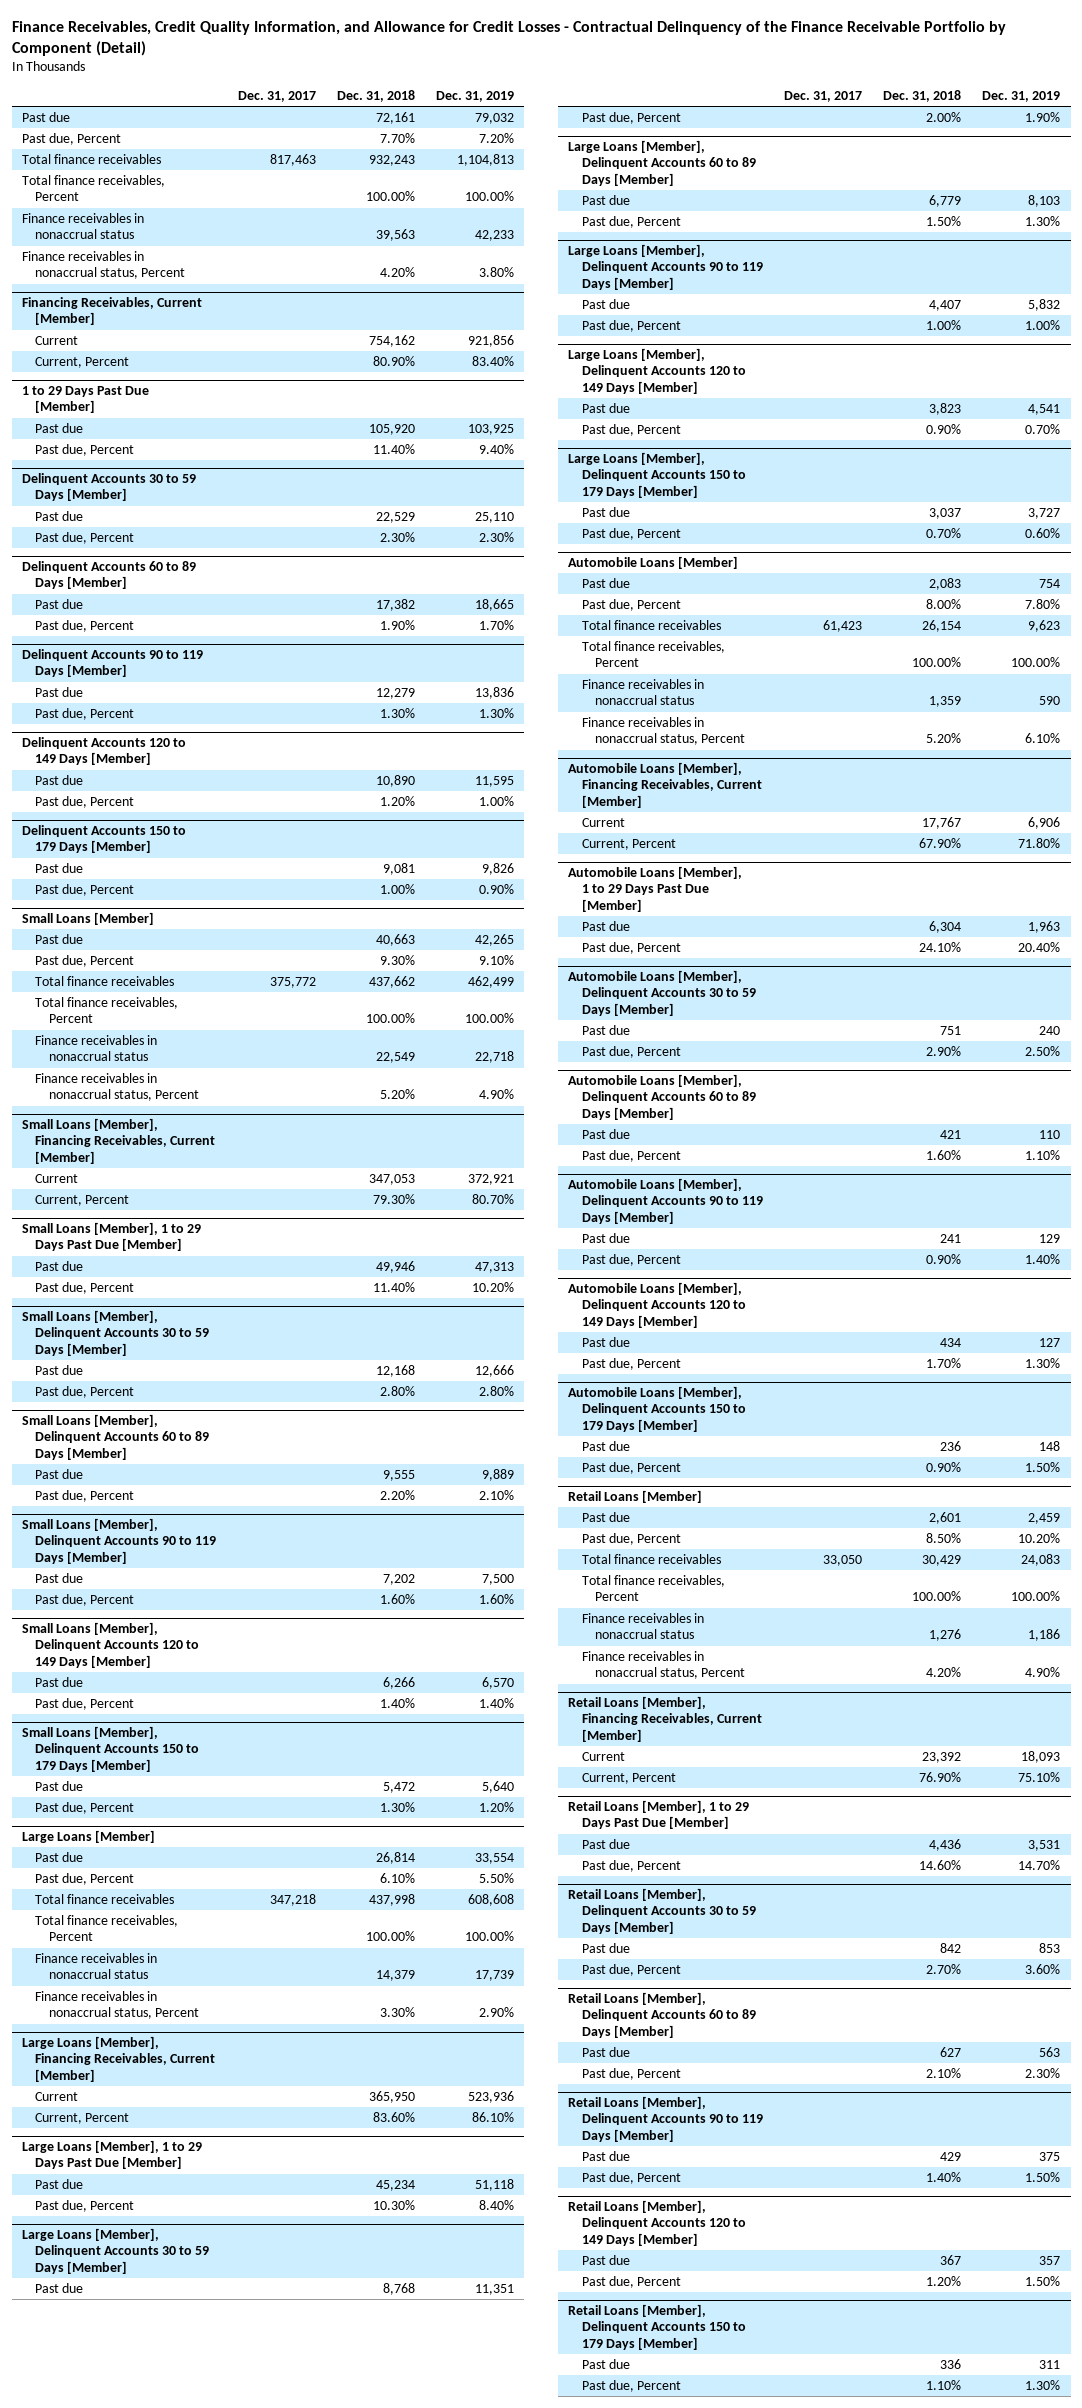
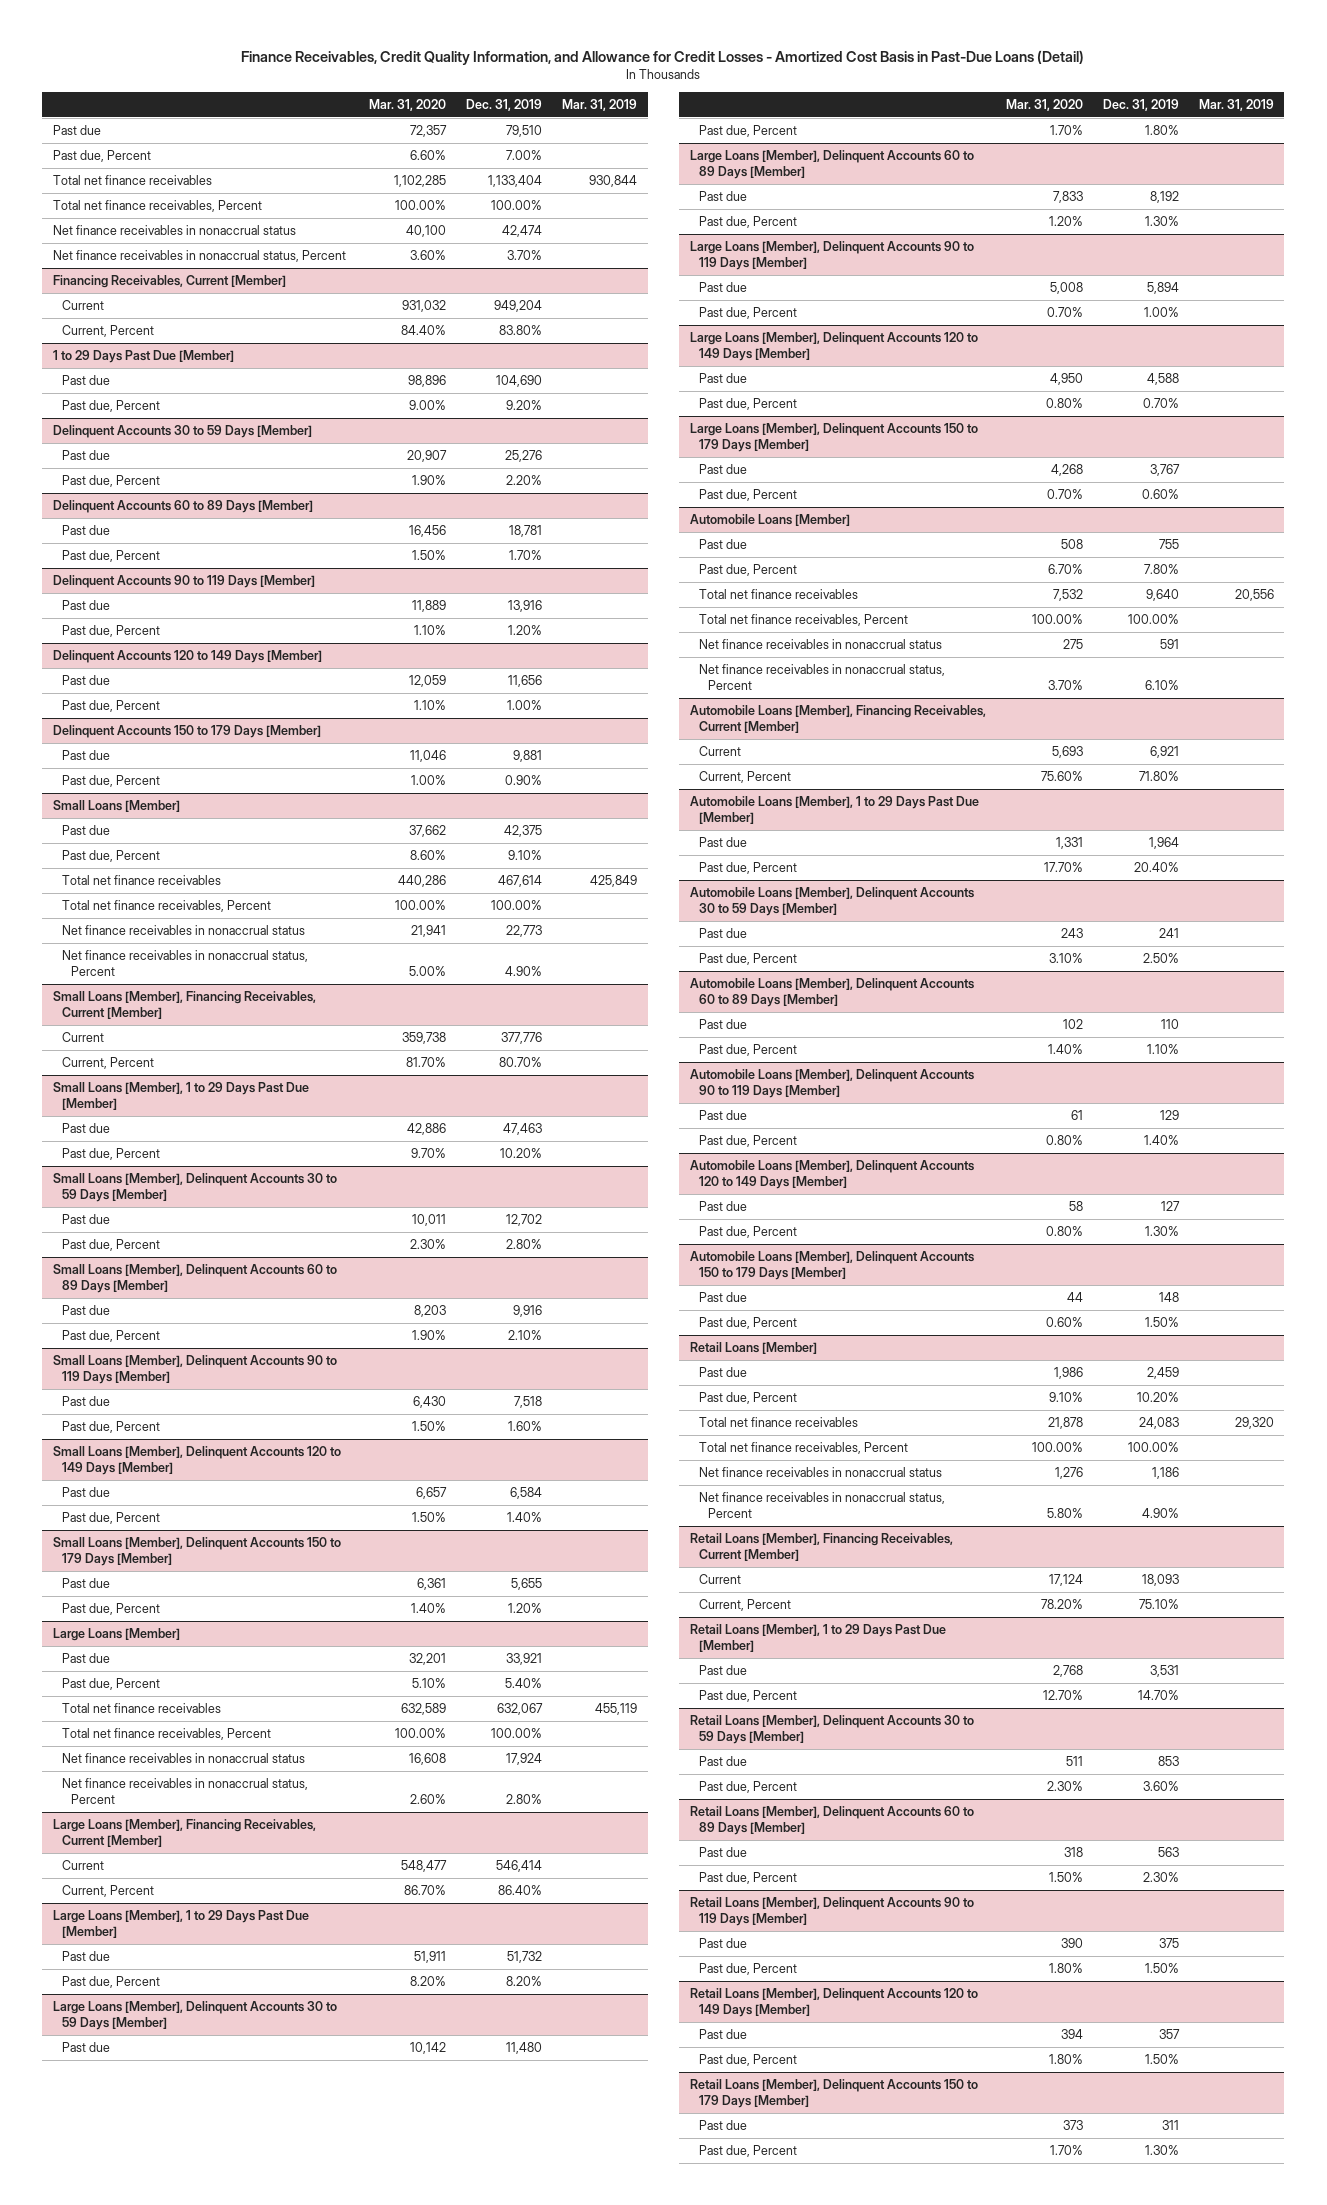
[11,21,1006,57] Finance Receivables, Credit Quality Information, and Allowance for Credit Losses - Contractual Delinquency of the Finance Receivable Portfolio by Component (Detail) -> [241,50,1085,66] Finance Receivables, Credit Quality Information, and Allowance for Credit Losses - Amortized Cost Basis in Past-Due Loans (Detail)
[237,90,316,102] Dec. 31, 2017 -> none
[336,89,415,102] Dec. 31, 2018 -> none
none -> [368,99,446,112] Mar. 31, 2020
none -> [562,99,638,112] Mar. 31, 2019
[474,112,514,124] 79,032 -> [506,125,543,138] 79,510
[478,132,514,143] 7.20% -> [506,150,543,161] 7.00%
[22,153,162,164] Total finance receivables -> [52,175,212,186] Total net finance receivables
[456,153,514,166] 1,104,813 -> [488,175,543,188] 1,133,404
[22,174,166,202] Total finance receivables, Percent -> [52,200,262,213] Total net finance receivables, Percent
[22,212,145,240] Finance receivables in nonaccrual status -> [52,225,296,236] Net finance receivables in nonaccrual status
[474,230,514,242] 42,233 -> [502,225,543,238] 42,474
[22,250,186,280] Finance receivables in nonaccrual status, Percent -> [52,250,346,263] Net finance receivables in nonaccrual status, Percent
[478,267,514,278] 3.80% -> [507,250,543,261] 3.70%
[467,334,514,347] 921,856 -> [494,300,543,313] 949,204
[471,355,514,366] 83.40% -> [499,325,543,336] 83.80%
[467,423,514,435] 103,925 -> [496,375,543,388] 104,690
[478,443,514,454] 9.40% -> [506,400,543,411] 9.20%
[474,511,514,523] 25,110 -> [505,450,543,463] 25,276
[478,531,514,542] 2.30% -> [506,475,543,486] 2.20%
[474,598,514,611] 18,665 -> [509,525,543,538] 18,781
[474,686,514,699] 13,836 -> [508,600,543,613] 13,916
[478,707,514,718] 1.30% -> [508,625,543,636] 1.20%
[474,775,514,787] 11,595 -> [508,675,543,688] 11,656
[481,862,514,875] 9,826 -> [513,750,543,763] 9,881
[474,933,514,946] 42,265 -> [504,825,543,838] 42,375
[35,975,175,986] Total finance receivables -> [61,875,221,886] Total net finance receivables
[467,975,514,988] 462,499 -> [498,875,543,888] 467,614
[35,996,179,1024] Total finance receivables, Percent -> [61,900,271,913] Total net finance receivables, Percent
[35,1034,158,1062] Finance receivables in nonaccrual status -> [61,925,305,936] Net finance receivables in nonaccrual status
[474,1051,514,1064] 22,718 -> [506,925,543,938] 22,773
[35,1072,199,1102] Finance receivables in nonaccrual status, Percent -> [61,950,308,977] Net finance receivables in nonaccrual status, Percent
[467,1173,514,1185] 372,921 -> [501,1032,543,1045] 377,776
[474,1261,514,1273] 47,313 -> [503,1123,543,1136] 47,463
[474,1364,514,1377] 12,666 -> [506,1214,543,1227] 12,702
[481,1468,514,1481] 9,889 -> [513,1305,543,1318] 9,916
[481,1573,514,1585] 7,500 -> [514,1396,543,1409] 7,518
[481,1676,514,1689] 6,570 -> [510,1487,543,1500] 6,584
[481,1780,514,1793] 5,640 -> [511,1578,543,1591] 5,655
[474,1852,514,1864] 33,554 -> [506,1653,543,1666] 33,921
[478,1872,514,1883] 5.50% -> [505,1678,543,1689] 5.40%
[35,1893,175,1904] Total finance receivables -> [61,1703,221,1714] Total net finance receivables
[467,1893,514,1906] 608,608 -> [497,1703,544,1716] 632,067
[35,1914,179,1942] Total finance receivables, Percent -> [61,1728,271,1741] Total net finance receivables, Percent
[35,1952,158,1980] Finance receivables in nonaccrual status -> [61,1753,305,1764] Net finance receivables in nonaccrual status
[474,1970,514,1982] 17,739 -> [506,1753,543,1766] 17,924
[35,1990,199,2020] Finance receivables in nonaccrual status, Percent -> [61,1778,308,1805] Net finance receivables in nonaccrual status, Percent
[478,2007,514,2018] 2.90% -> [506,1794,543,1805] 2.80%
[467,2090,514,2103] 523,936 -> [496,1860,543,1873] 546,414
[471,2111,514,2122] 86.10% -> [498,1885,543,1896] 86.40%
[474,2178,514,2191] 51,118 -> [507,1951,543,1964] 51,732
[478,2199,514,2210] 8.40% -> [506,1976,543,1987] 8.20%
[474,2283,514,2295] 11,351 -> [506,2042,543,2055] 11,480
[1025,111,1061,122] 1.90% -> [1145,125,1180,136] 1.80%
[1028,194,1061,207] 8,103 -> [1150,191,1180,204] 8,192
[1028,298,1061,311] 5,832 -> [1147,282,1180,295] 5,894
[1028,403,1061,415] 4,541 -> [1147,373,1180,386] 4,588
[1028,507,1061,519] 3,727 -> [1150,464,1181,477] 3,767
[1039,578,1061,588] 754 -> [1159,539,1180,550] 755
[581,619,721,630] Total finance receivables -> [698,589,858,600] Total net finance receivables
[1028,619,1061,632] 9,623 -> [1146,589,1180,602] 9,640
[581,640,725,668] Total finance receivables, Percent -> [698,614,908,627] Total net finance receivables, Percent
[581,678,704,706] Finance receivables in nonaccrual status -> [698,639,942,650] Net finance receivables in nonaccrual status
[1039,696,1061,706] 590 -> [1160,639,1180,650] 591
[581,716,745,746] Finance receivables in nonaccrual status, Percent -> [698,664,945,691] Net finance receivables in nonaccrual status, Percent
[1028,816,1061,829] 6,906 -> [1150,746,1180,759] 6,921
[1028,920,1061,933] 1,963 -> [1149,837,1180,850] 1,964
[1039,1025,1061,1035] 240 -> [1159,928,1180,939] 241
[581,1553,721,1564] Total finance receivables -> [698,1417,858,1428] Total net finance receivables
[581,1574,725,1602] Total finance receivables, Percent -> [698,1442,908,1455] Total net finance receivables, Percent
[581,1612,704,1640] Finance receivables in nonaccrual status -> [698,1467,942,1478] Net finance receivables in nonaccrual status
[581,1650,745,1680] Finance receivables in nonaccrual status, Percent -> [698,1492,945,1519] Net finance receivables in nonaccrual status, Percent

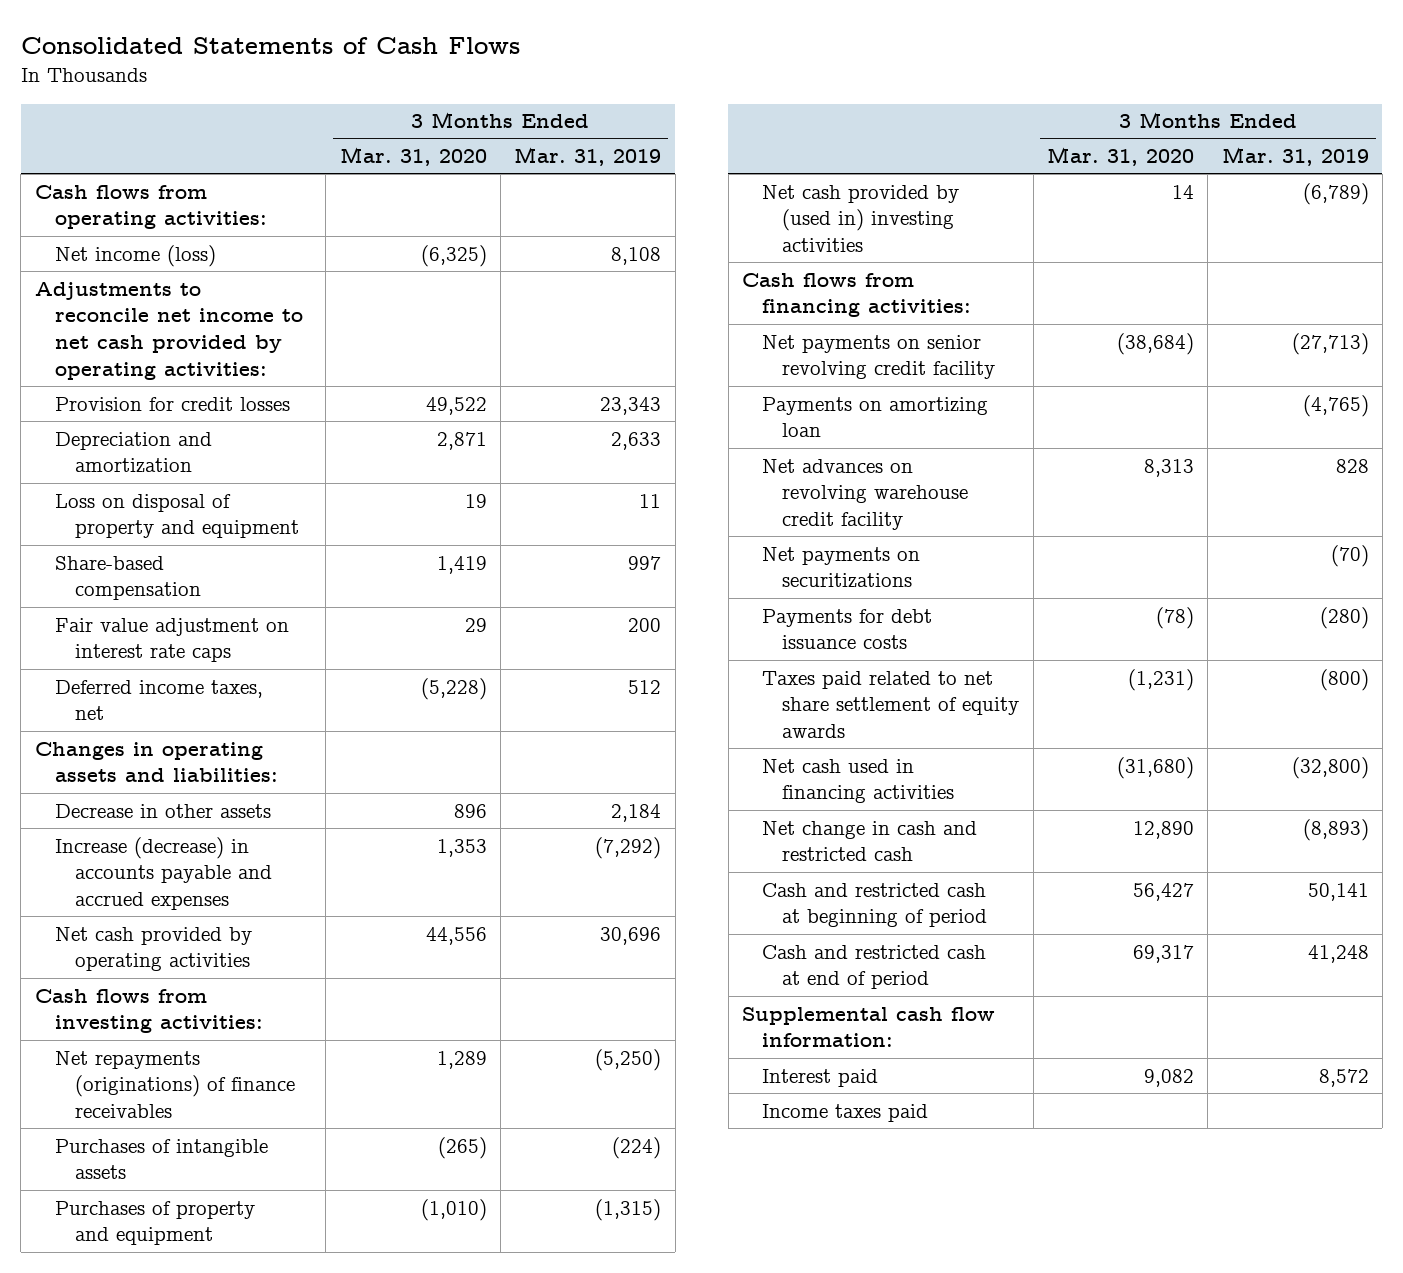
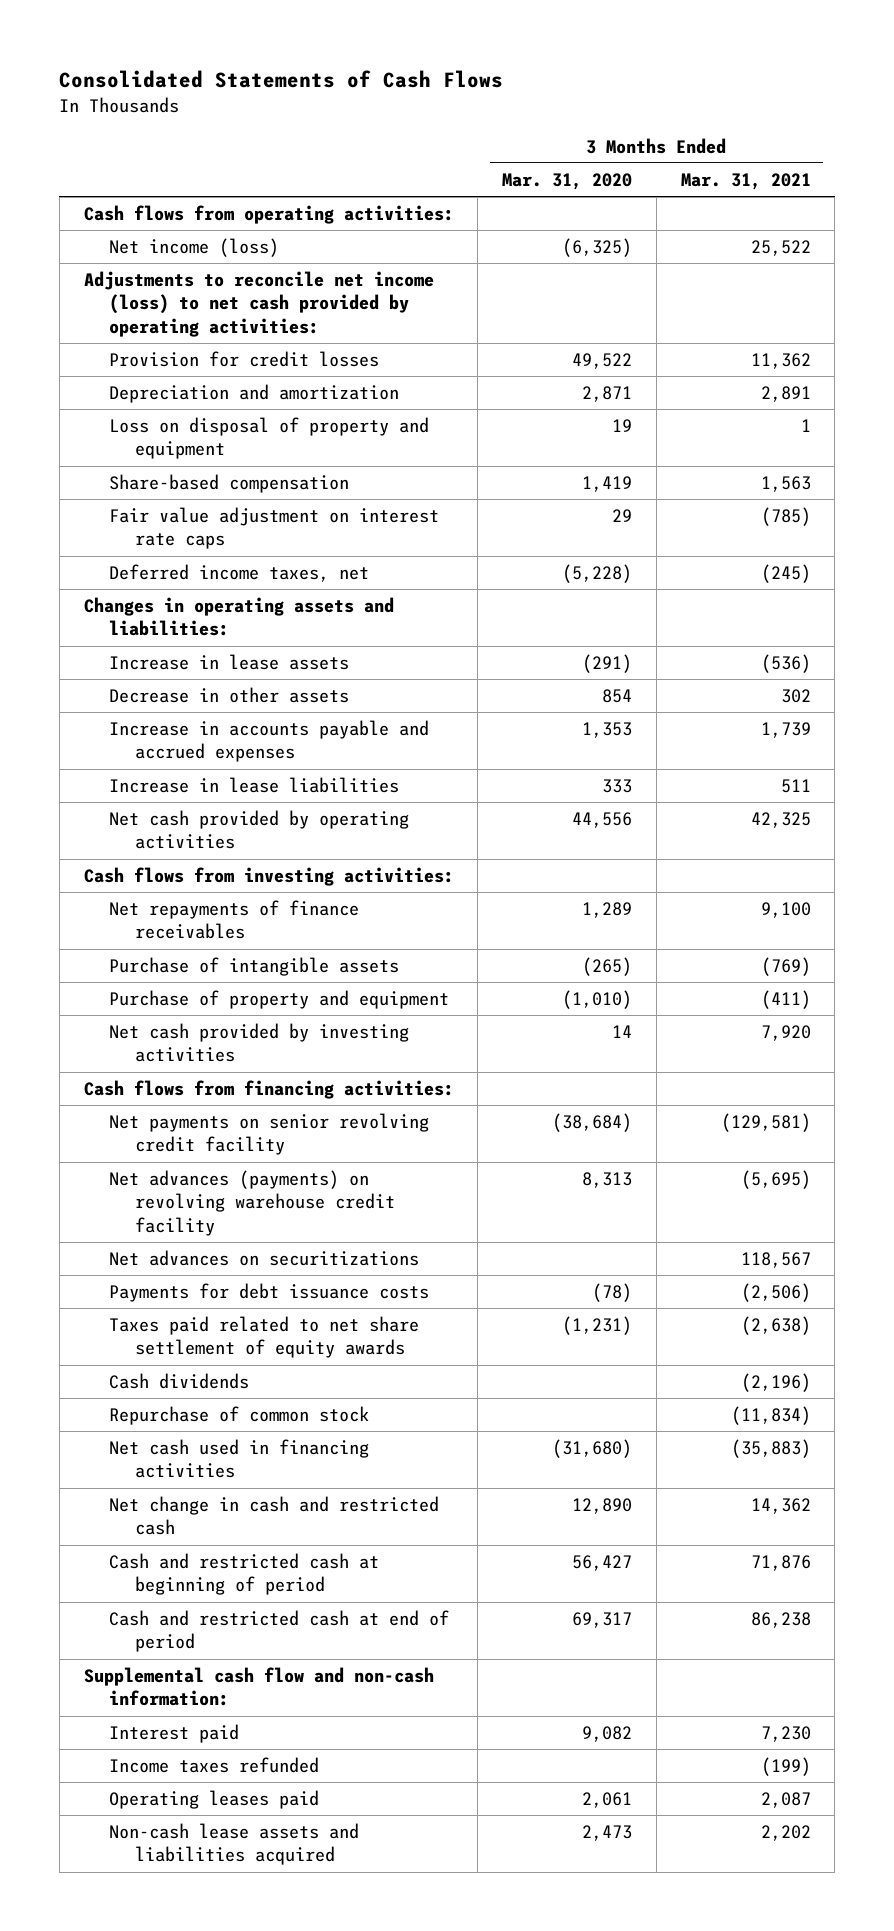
[514,147,662,167] Mar. 31, 2019 -> none
none -> [680,172,811,190] Mar. 31, 2021
[34,281,303,380] Adjustments to reconcile net income to net cash provided by operating activities: -> [83,270,434,337] Adjustments to reconcile net income (loss) to net cash provided by operating activities:
none -> [109,653,350,670] Increase in lease assets
[453,803,487,818] 896 -> [602,688,633,703] 854
[54,836,272,910] Increase (decrease) in accounts payable and accrued expenses -> [109,719,430,763] Increase in accounts payable and accrued expenses
none -> [109,776,400,793] Increase in lease liabilities
[54,1050,295,1118] Net repayments (originations) of finance receivables -> [109,899,360,940] Net repayments of finance receivables
[54,1138,268,1180] Purchases of intangible assets -> [109,956,400,976] Purchase of intangible assets
[54,1200,255,1246] Purchases of property and equipment -> [109,989,450,1009] Purchase of property and equipment
[762,184,960,252] Net cash provided by (used in) investing activities -> [109,1022,410,1063] Net cash provided by investing activities
[762,396,989,438] Payments on amortizing loan -> none
[762,458,969,530] Net advances on revolving warehouse credit facility -> [109,1169,395,1236] Net advances (payments) on revolving warehouse credit facility
[762,546,921,589] Net payments on securitizations -> [109,1249,420,1266] Net advances on securitizations
none -> [109,1372,250,1389] Cash dividends
none -> [109,1405,370,1425] Repurchase of common stock
[741,1006,995,1048] Supplemental cash flow information: -> [83,1666,434,1707] Supplemental cash flow and non-cash information:
[762,1103,929,1122] Income taxes paid -> [109,1756,320,1773] Income taxes refunded
none -> [109,1789,320,1809] Operating leases paid
none -> [109,1822,360,1866] Non-cash lease assets and liabilities acquired

